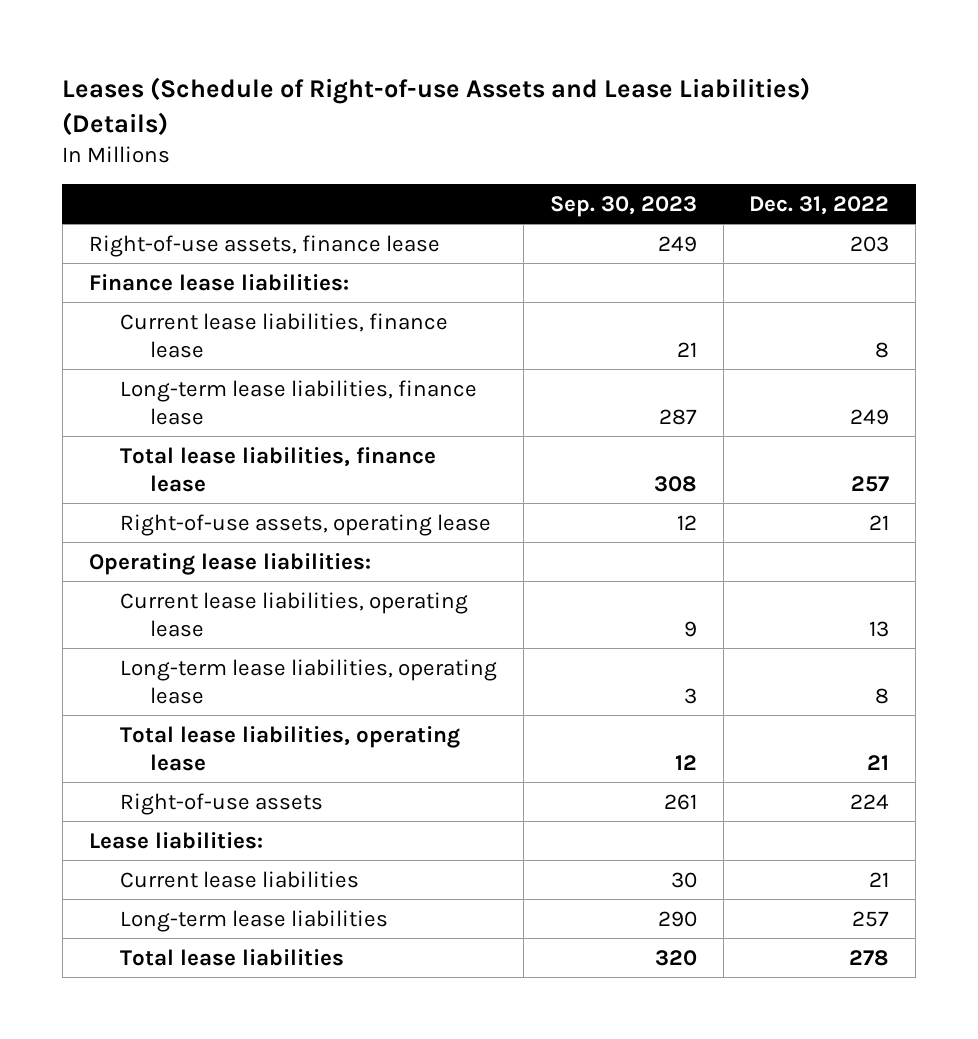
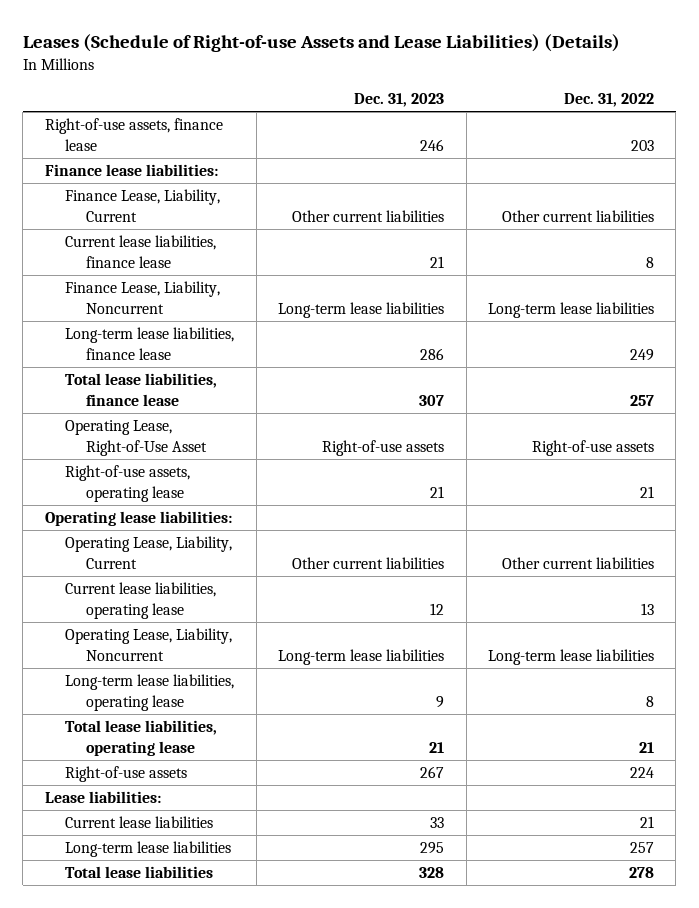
[549,195,697,217] Sep. 30, 2023 -> none
none -> [354,93,445,108] Dec. 31, 2023
none -> [65,189,221,223] Finance Lease, Liability, Current
none -> [65,281,221,315] Finance Lease, Liability, Noncurrent
none -> [65,420,207,457] Operating Lease, Right-of-Use Asset
none -> [65,536,233,570] Operating Lease, Liability, Current
none -> [65,628,233,662] Operating Lease, Liability, Noncurrent

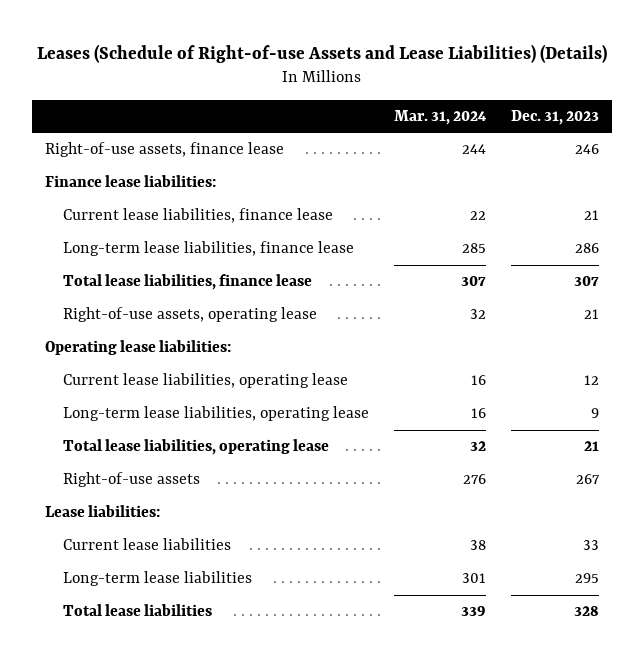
[563,93,654,108] Dec. 31, 2022 -> none
none -> [393,109,487,125] Mar. 31, 2024
[65,189,221,223] Finance Lease, Liability, Current -> none
[65,281,221,315] Finance Lease, Liability, Noncurrent -> none
[65,420,207,457] Operating Lease, Right-of-Use Asset -> none
[65,536,233,570] Operating Lease, Liability, Current -> none
[65,628,233,662] Operating Lease, Liability, Noncurrent -> none

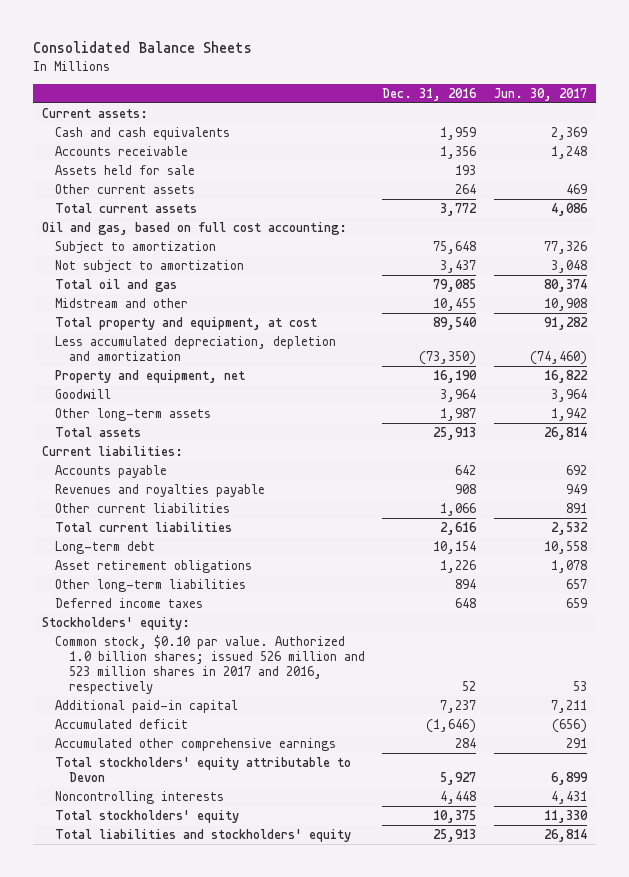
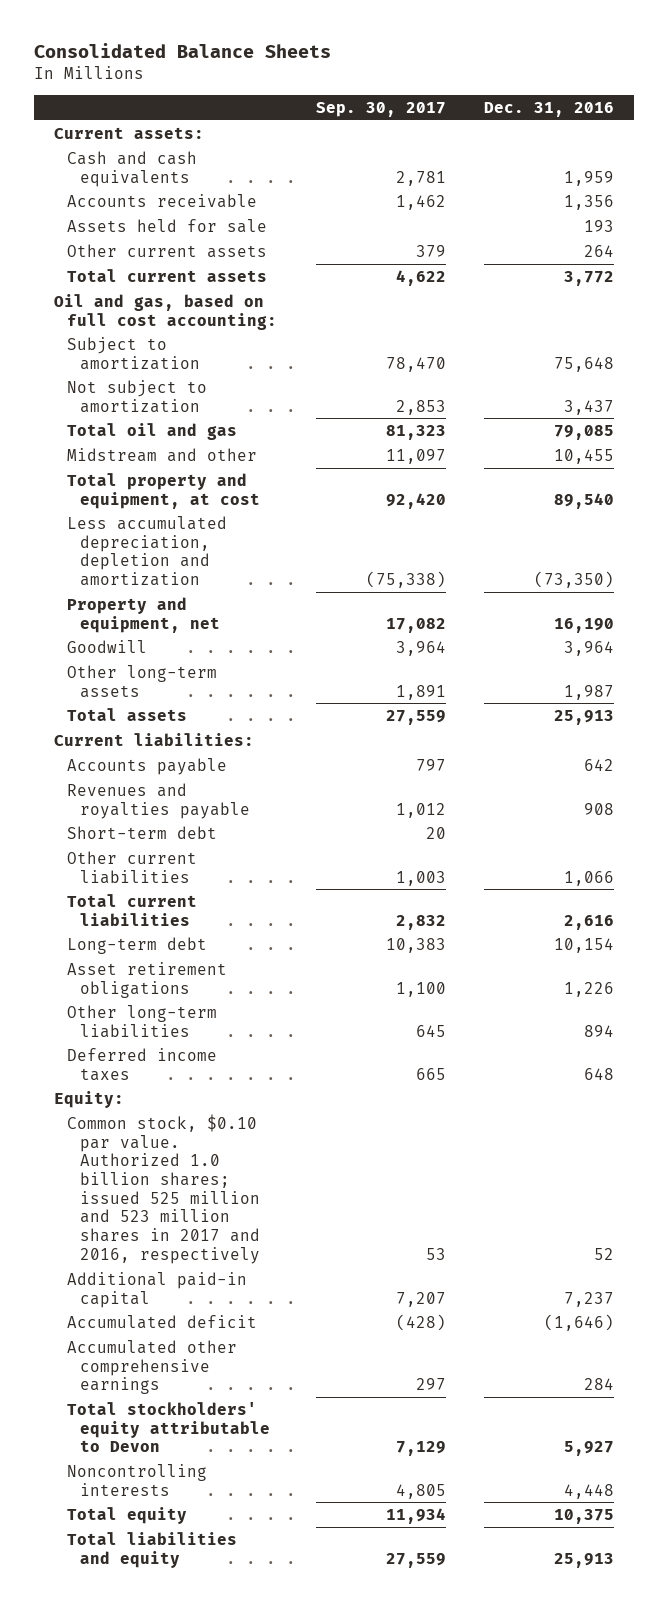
[494,87,588,101] Jun. 30, 2017 -> none
none -> [315,101,446,117] Sep. 30, 2017
none -> [66,825,217,839] Short-term debt
[42,616,191,630] Stockholders' equity: -> [53,1090,124,1108] Equity:
[55,634,365,695] Common stock, $0.10 par value. Authorized 1.0 billion shares; issued 526 million and 523 million shares in 2017 and 2016, respectively -> [66,1113,260,1264] Common stock, $0.10 par value. Authorized 1.0 billion shares; issued 525 million and 523 million shares in 2017 and 2016, respectively
[55,809,240,823] Total stockholders' equity -> [66,1506,187,1524] Total equity
[55,828,352,842] Total liabilities and stockholders' equity -> [66,1531,237,1568] Total liabilities and equity

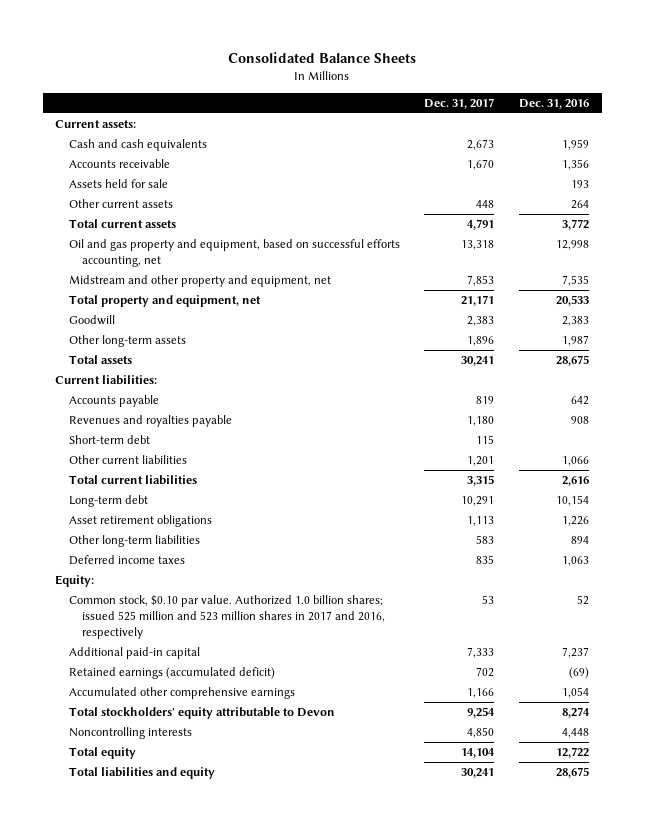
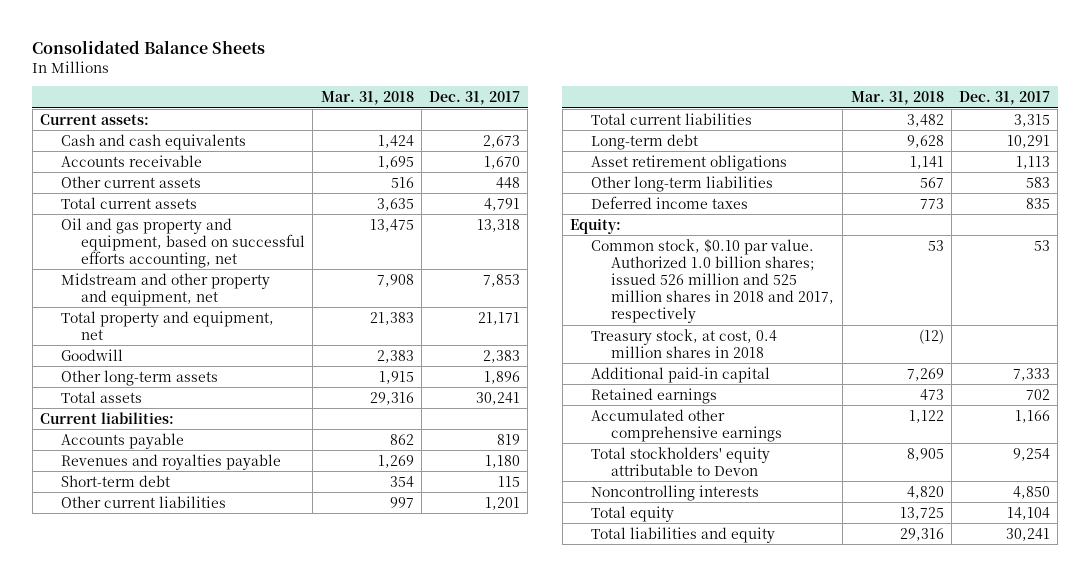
[519,98,590,109] Dec. 31, 2016 -> none
none -> [320,91,414,106] Mar. 31, 2018
[68,179,168,189] Assets held for sale -> none
[68,595,385,639] Common stock, $0.10 par value. Authorized 1.0 billion shares; issued 525 million and 523 million shares in 2017 and 2016, respectively -> [590,238,835,324] Common stock, $0.10 par value. Authorized 1.0 billion shares; issued 526 million and 525 million shares in 2018 and 2017, respectively
none -> [590,328,777,358] Treasury stock, at cost, 0.4 million shares in 2018
[68,667,275,680] Retained earnings (accumulated deficit) -> [590,387,717,404] Retained earnings

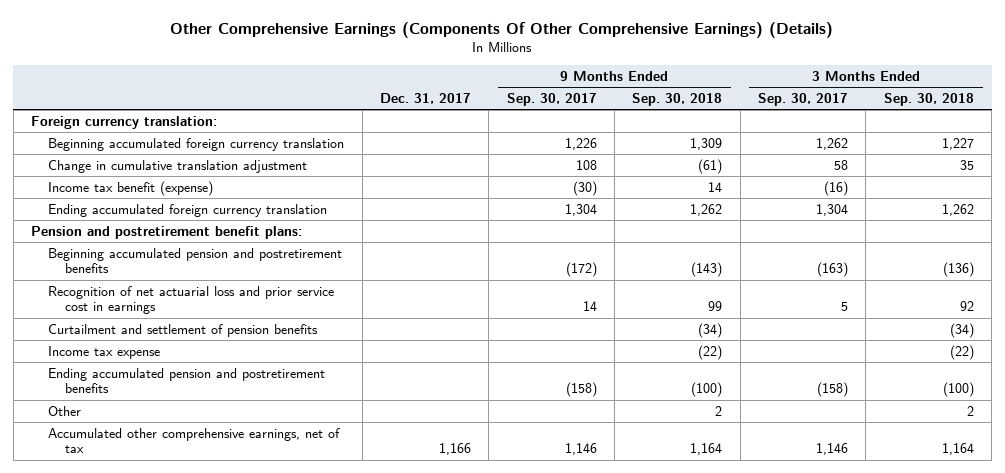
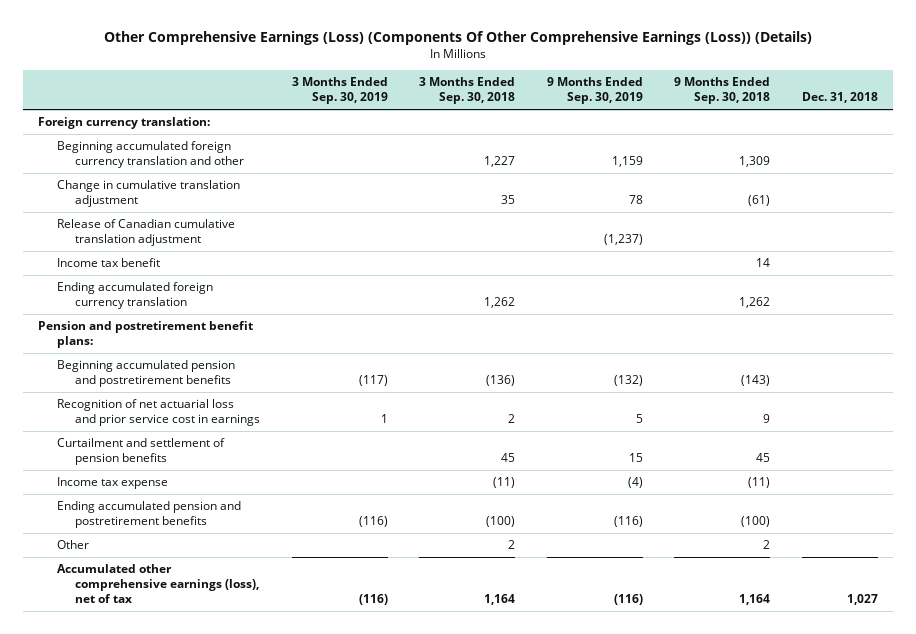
[170,21,834,38] Other Comprehensive Earnings (Components Of Other Comprehensive Earnings) (Details) -> [104,30,813,45] Other Comprehensive Earnings (Loss) (Components Of Other Comprehensive Earnings (Loss)) (Details)
[379,92,471,104] Dec. 31, 2017 -> none
[506,92,597,106] Sep. 30, 2017 -> none
[758,92,849,106] Sep. 30, 2017 -> none
none -> [291,77,388,105] 3 Months Ended Sep. 30, 2019
none -> [546,77,643,105] 9 Months Ended Sep. 30, 2019
none -> [801,92,878,104] Dec. 31, 2018
[48,137,345,151] Beginning accumulated foreign currency translation -> [56,141,245,169] Beginning accumulated foreign currency translation and other
none -> [56,219,235,247] Release of Canadian cumulative translation adjustment
[48,180,214,196] Income tax benefit (expense) -> [56,258,160,268] Income tax benefit
[708,301,723,312] 99 -> [763,414,771,424] 9
[959,301,974,312] 92 -> [508,414,516,424] 2
[698,322,723,338] (34) -> [756,453,771,463] 45
[949,322,974,338] (34) -> [501,453,516,463] 45
[698,344,723,360] (22) -> [748,477,771,489] (11)
[949,344,974,360] (22) -> [493,477,516,489] (11)
[48,427,341,454] Accumulated other comprehensive earnings, net of tax -> [56,564,260,604] Accumulated other comprehensive earnings (loss), net of tax

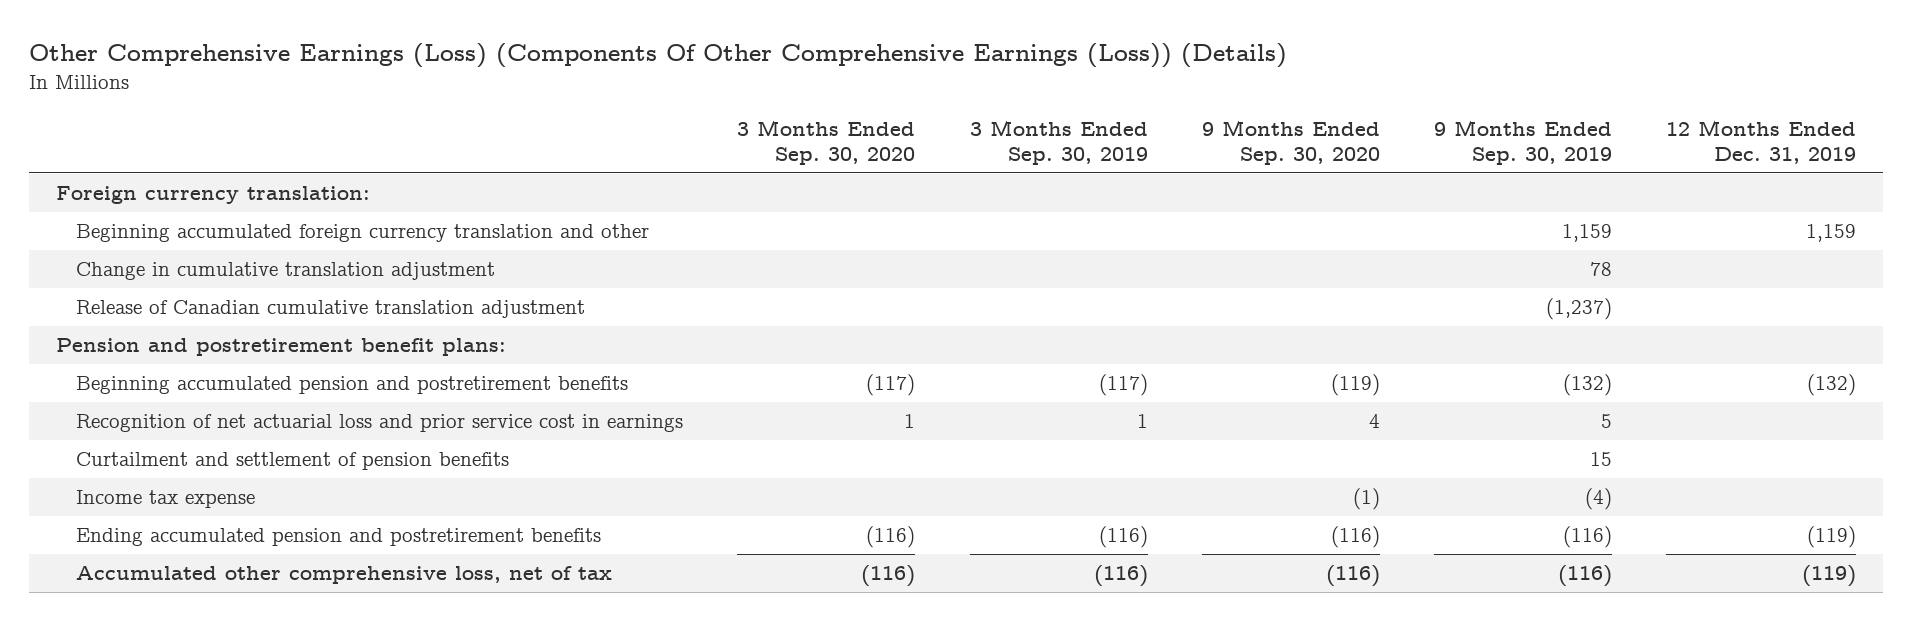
[419,77,516,105] 3 Months Ended Sep. 30, 2018 -> none
[674,77,771,105] 9 Months Ended Sep. 30, 2018 -> none
[801,92,878,104] Dec. 31, 2018 -> none
none -> [737,120,916,165] 3 Months Ended Sep. 30, 2020
none -> [1201,120,1380,165] 9 Months Ended Sep. 30, 2020
none -> [1666,120,1857,164] 12 Months Ended Dec. 31, 2019
[56,258,160,268] Income tax benefit -> none
[56,282,213,310] Ending accumulated foreign currency translation -> none
[56,540,89,550] Other -> none
[56,564,260,604] Accumulated other comprehensive earnings (loss), net of tax -> [76,566,613,585] Accumulated other comprehensive loss, net of tax

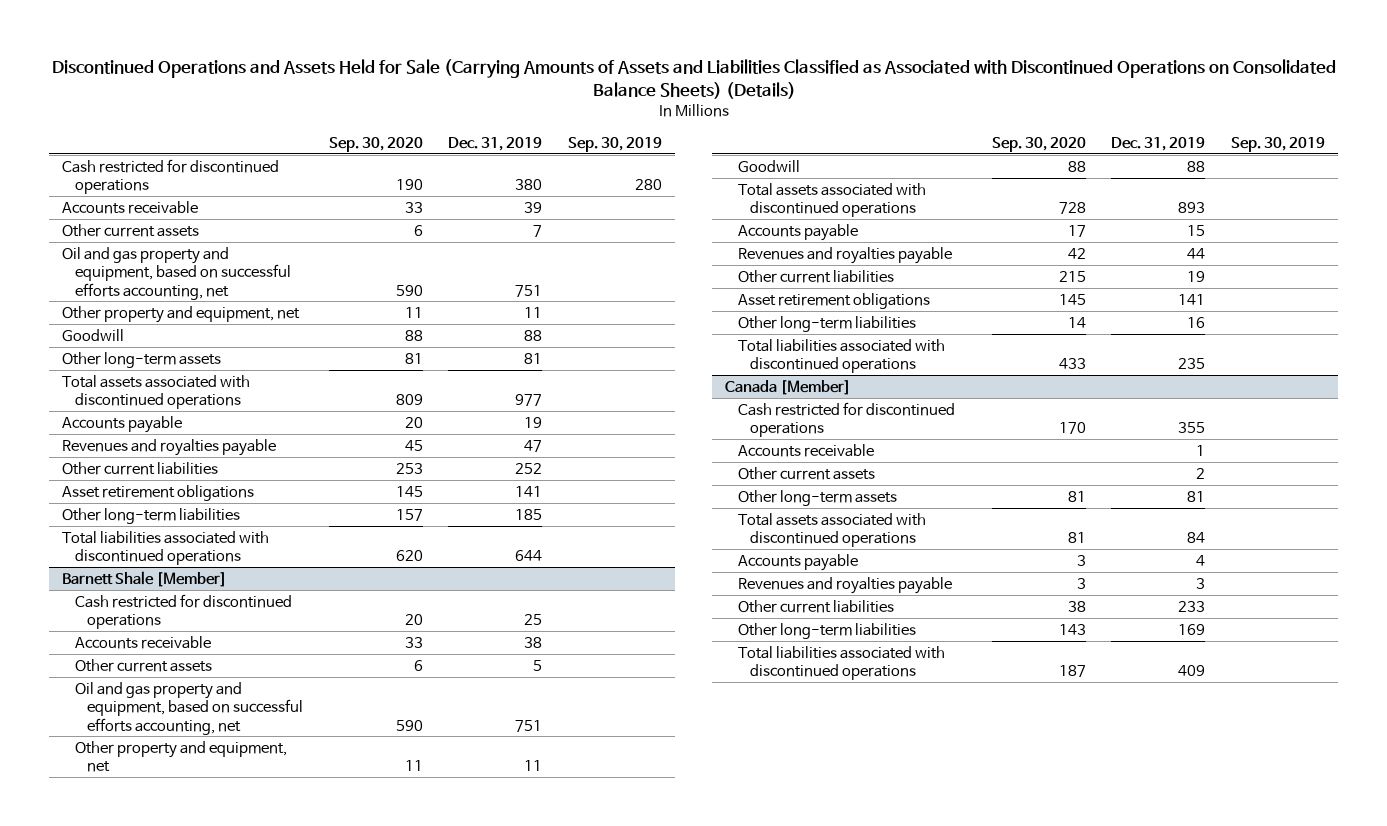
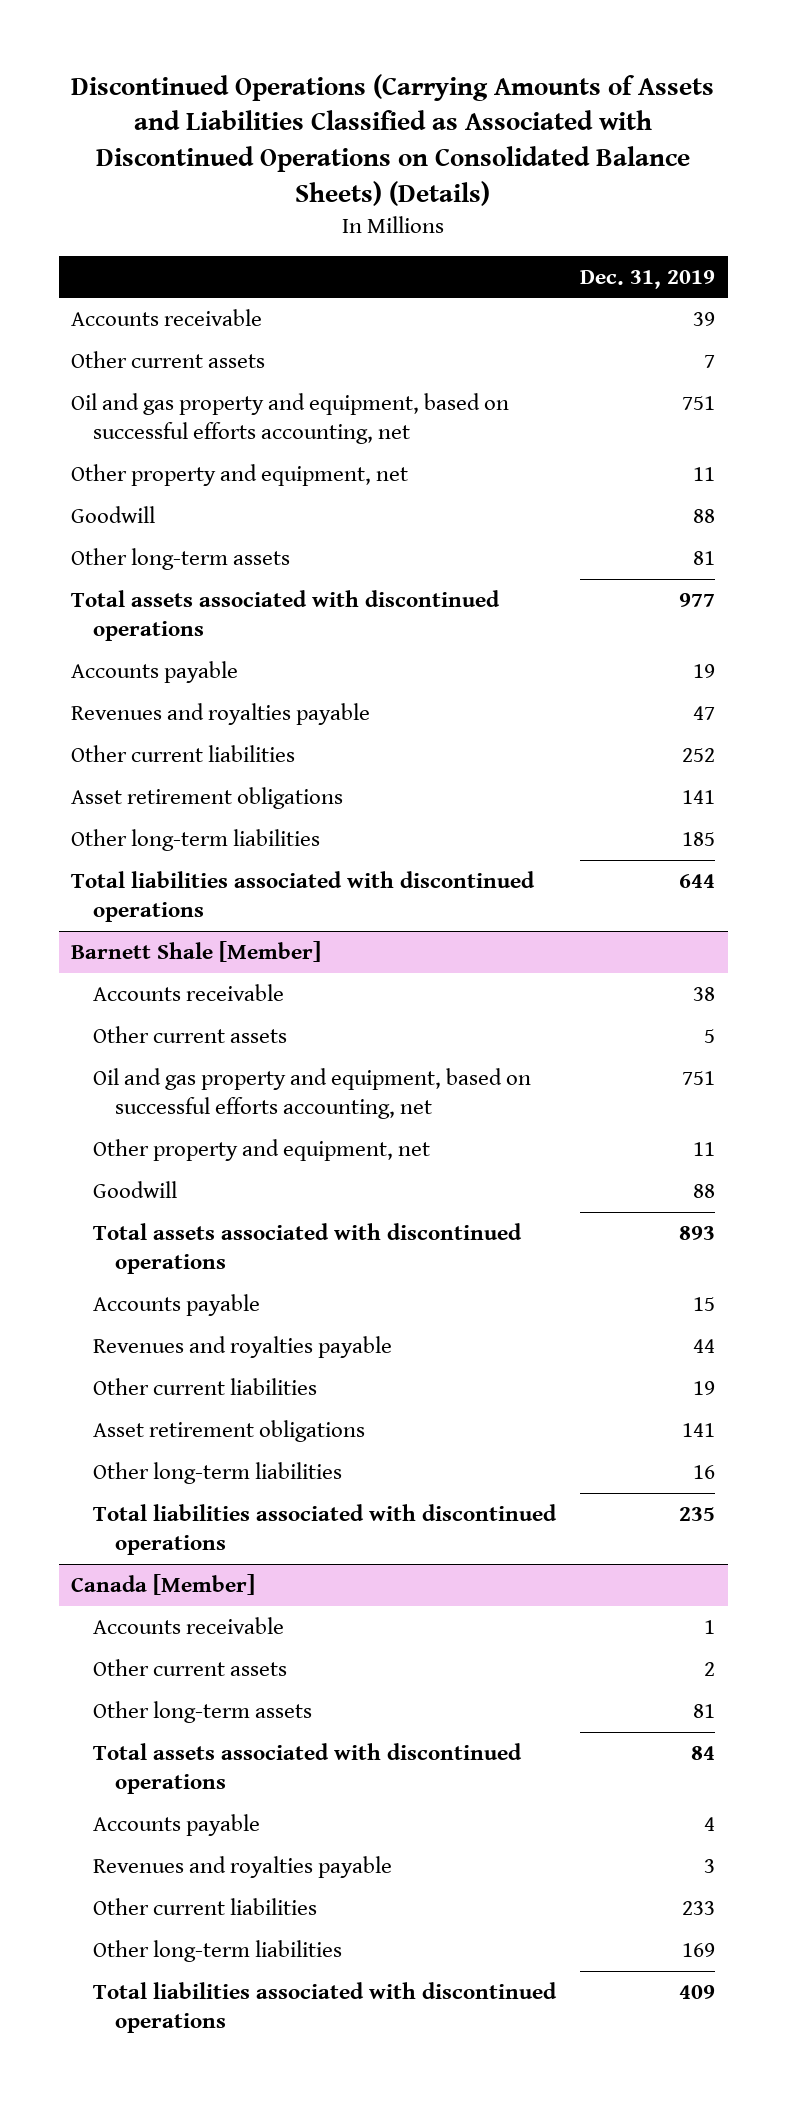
[51,58,1336,99] Discontinued Operations and Assets Held for Sale (Carrying Amounts of Assets and Liabilities Classified as Associated with Discontinued Operations on Consolidated Balance Sheets) (Details) -> [71,73,715,206] Discontinued Operations (Carrying Amounts of Assets and Liabilities Classified as Associated with Discontinued Operations on Consolidated Balance Sheets) (Details)
[328,136,423,152] Sep. 30, 2020 -> none
[568,136,663,152] Sep. 30, 2019 -> none
[62,158,280,195] Cash restricted for discontinued operations -> none
[74,593,292,630] Cash restricted for discontinued operations -> none
[737,401,955,438] Cash restricted for discontinued operations -> none

